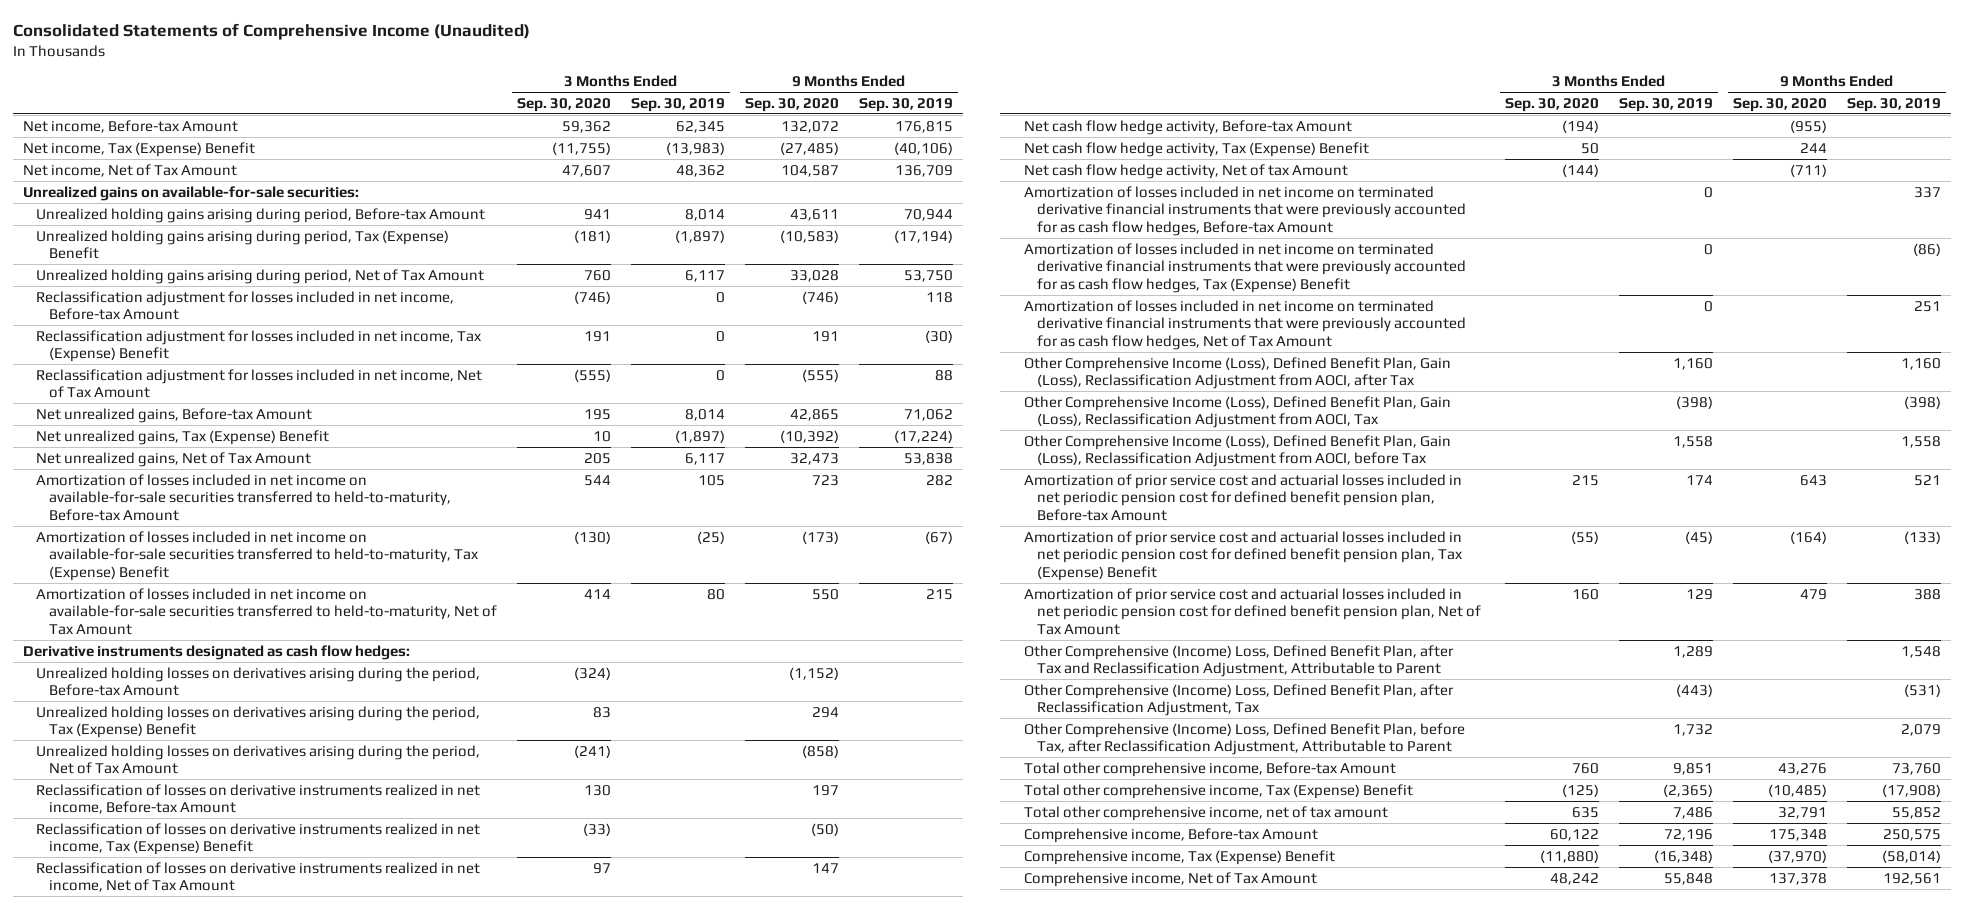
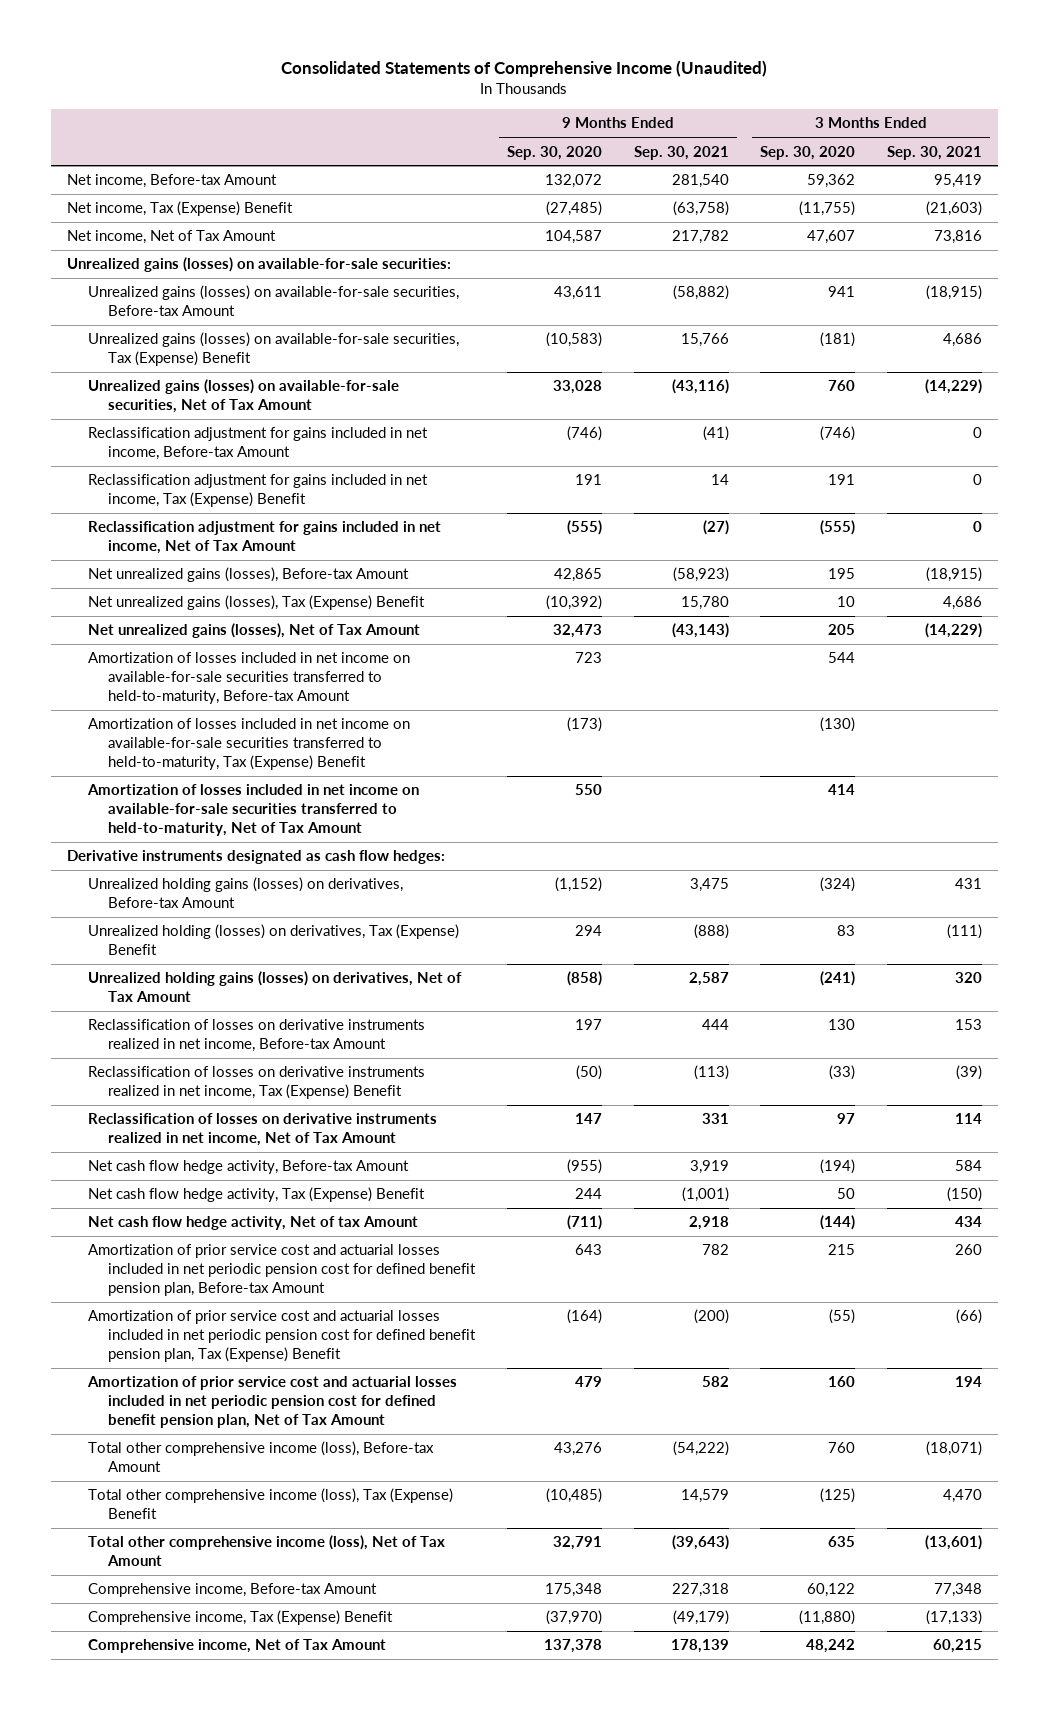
[631,97,726,112] Sep. 30, 2019 -> none
[859,97,954,112] Sep. 30, 2019 -> none
none -> [633,145,729,160] Sep. 30, 2021
none -> [886,145,982,160] Sep. 30, 2021
[22,185,359,201] Unrealized gains on available-for-sale securities: -> [66,257,451,273] Unrealized gains (losses) on available-for-sale securities:
[35,207,485,223] Unrealized holding gains arising during period, Before-tax Amount -> [87,285,459,317] Unrealized gains (losses) on available-for-sale securities, Before-tax Amount
[35,229,449,260] Unrealized holding gains arising during period, Tax (Expense) Benefit -> [87,332,459,367] Unrealized gains (losses) on available-for-sale securities, Tax (Expense) Benefit
[35,268,484,284] Unrealized holding gains arising during period, Net of Tax Amount -> [87,379,399,414] Unrealized gains (losses) on available-for-sale securities, Net of Tax Amount
[35,290,454,321] Reclassification adjustment for losses included in net income, Before-tax Amount -> [87,427,428,461] Reclassification adjustment for gains included in net income, Before-tax Amount
[35,329,482,363] Reclassification adjustment for losses included in net income, Tax (Expense) Benefit -> [87,474,428,508] Reclassification adjustment for gains included in net income, Tax (Expense) Benefit
[35,368,482,399] Reclassification adjustment for losses included in net income, Net of Tax Amount -> [87,521,441,555] Reclassification adjustment for gains included in net income, Net of Tax Amount
[35,407,312,423] Net unrealized gains, Before-tax Amount -> [87,567,409,583] Net unrealized gains (losses), Before-tax Amount
[35,429,329,445] Net unrealized gains, Tax (Expense) Benefit -> [87,595,425,611] Net unrealized gains (losses), Tax (Expense) Benefit
[35,451,311,467] Net unrealized gains, Net of Tax Amount -> [87,623,420,639] Net unrealized gains (losses), Net of Tax Amount
[35,666,480,697] Unrealized holding losses on derivatives arising during the period, Before-tax Amount -> [87,877,403,909] Unrealized holding gains (losses) on derivatives, Before-tax Amount
[35,705,480,739] Unrealized holding losses on derivatives arising during the period, Tax (Expense) Benefit -> [87,924,459,956] Unrealized holding (losses) on derivatives, Tax (Expense) Benefit
[35,744,480,775] Unrealized holding losses on derivatives arising during the period, Net of Tax Amount -> [87,971,462,1003] Unrealized holding gains (losses) on derivatives, Net of Tax Amount
[1023,185,1466,236] Amortization of losses included in net income on terminated derivative financial instruments that were previously accounted for as cash flow hedges, Before-tax Amount -> none
[1023,242,1466,293] Amortization of losses included in net income on terminated derivative financial instruments that were previously accounted for as cash flow hedges, Tax (Expense) Benefit -> none
[1023,299,1466,350] Amortization of losses included in net income on terminated derivative financial instruments that were previously accounted for as cash flow hedges, Net of Tax Amount -> none
[1023,356,1451,390] Other Comprehensive Income (Loss), Defined Benefit Plan, Gain (Loss), Reclassification Adjustment from AOCI, after Tax -> none
[1023,395,1451,429] Other Comprehensive Income (Loss), Defined Benefit Plan, Gain (Loss), Reclassification Adjustment from AOCI, Tax -> none
[1023,434,1451,468] Other Comprehensive Income (Loss), Defined Benefit Plan, Gain (Loss), Reclassification Adjustment from AOCI, before Tax -> none
[1023,644,1454,678] Other Comprehensive (Income) Loss, Defined Benefit Plan, after Tax and Reclassification Adjustment, Attributable to Parent -> none
[1023,683,1454,717] Other Comprehensive (Income) Loss, Defined Benefit Plan, after Reclassification Adjustment, Tax -> none
[1023,722,1465,756] Other Comprehensive (Income) Loss, Defined Benefit Plan, before Tax, after Reclassification Adjustment, Attributable to Parent -> none
[1023,761,1396,777] Total other comprehensive income, Before-tax Amount -> [87,1441,434,1473] Total other comprehensive income (loss), Before-tax Amount
[1023,783,1413,799] Total other comprehensive income, Tax (Expense) Benefit -> [87,1488,453,1520] Total other comprehensive income (loss), Tax (Expense) Benefit
[1023,805,1388,821] Total other comprehensive income, net of tax amount -> [87,1535,445,1567] Total other comprehensive income (loss), Net of Tax Amount

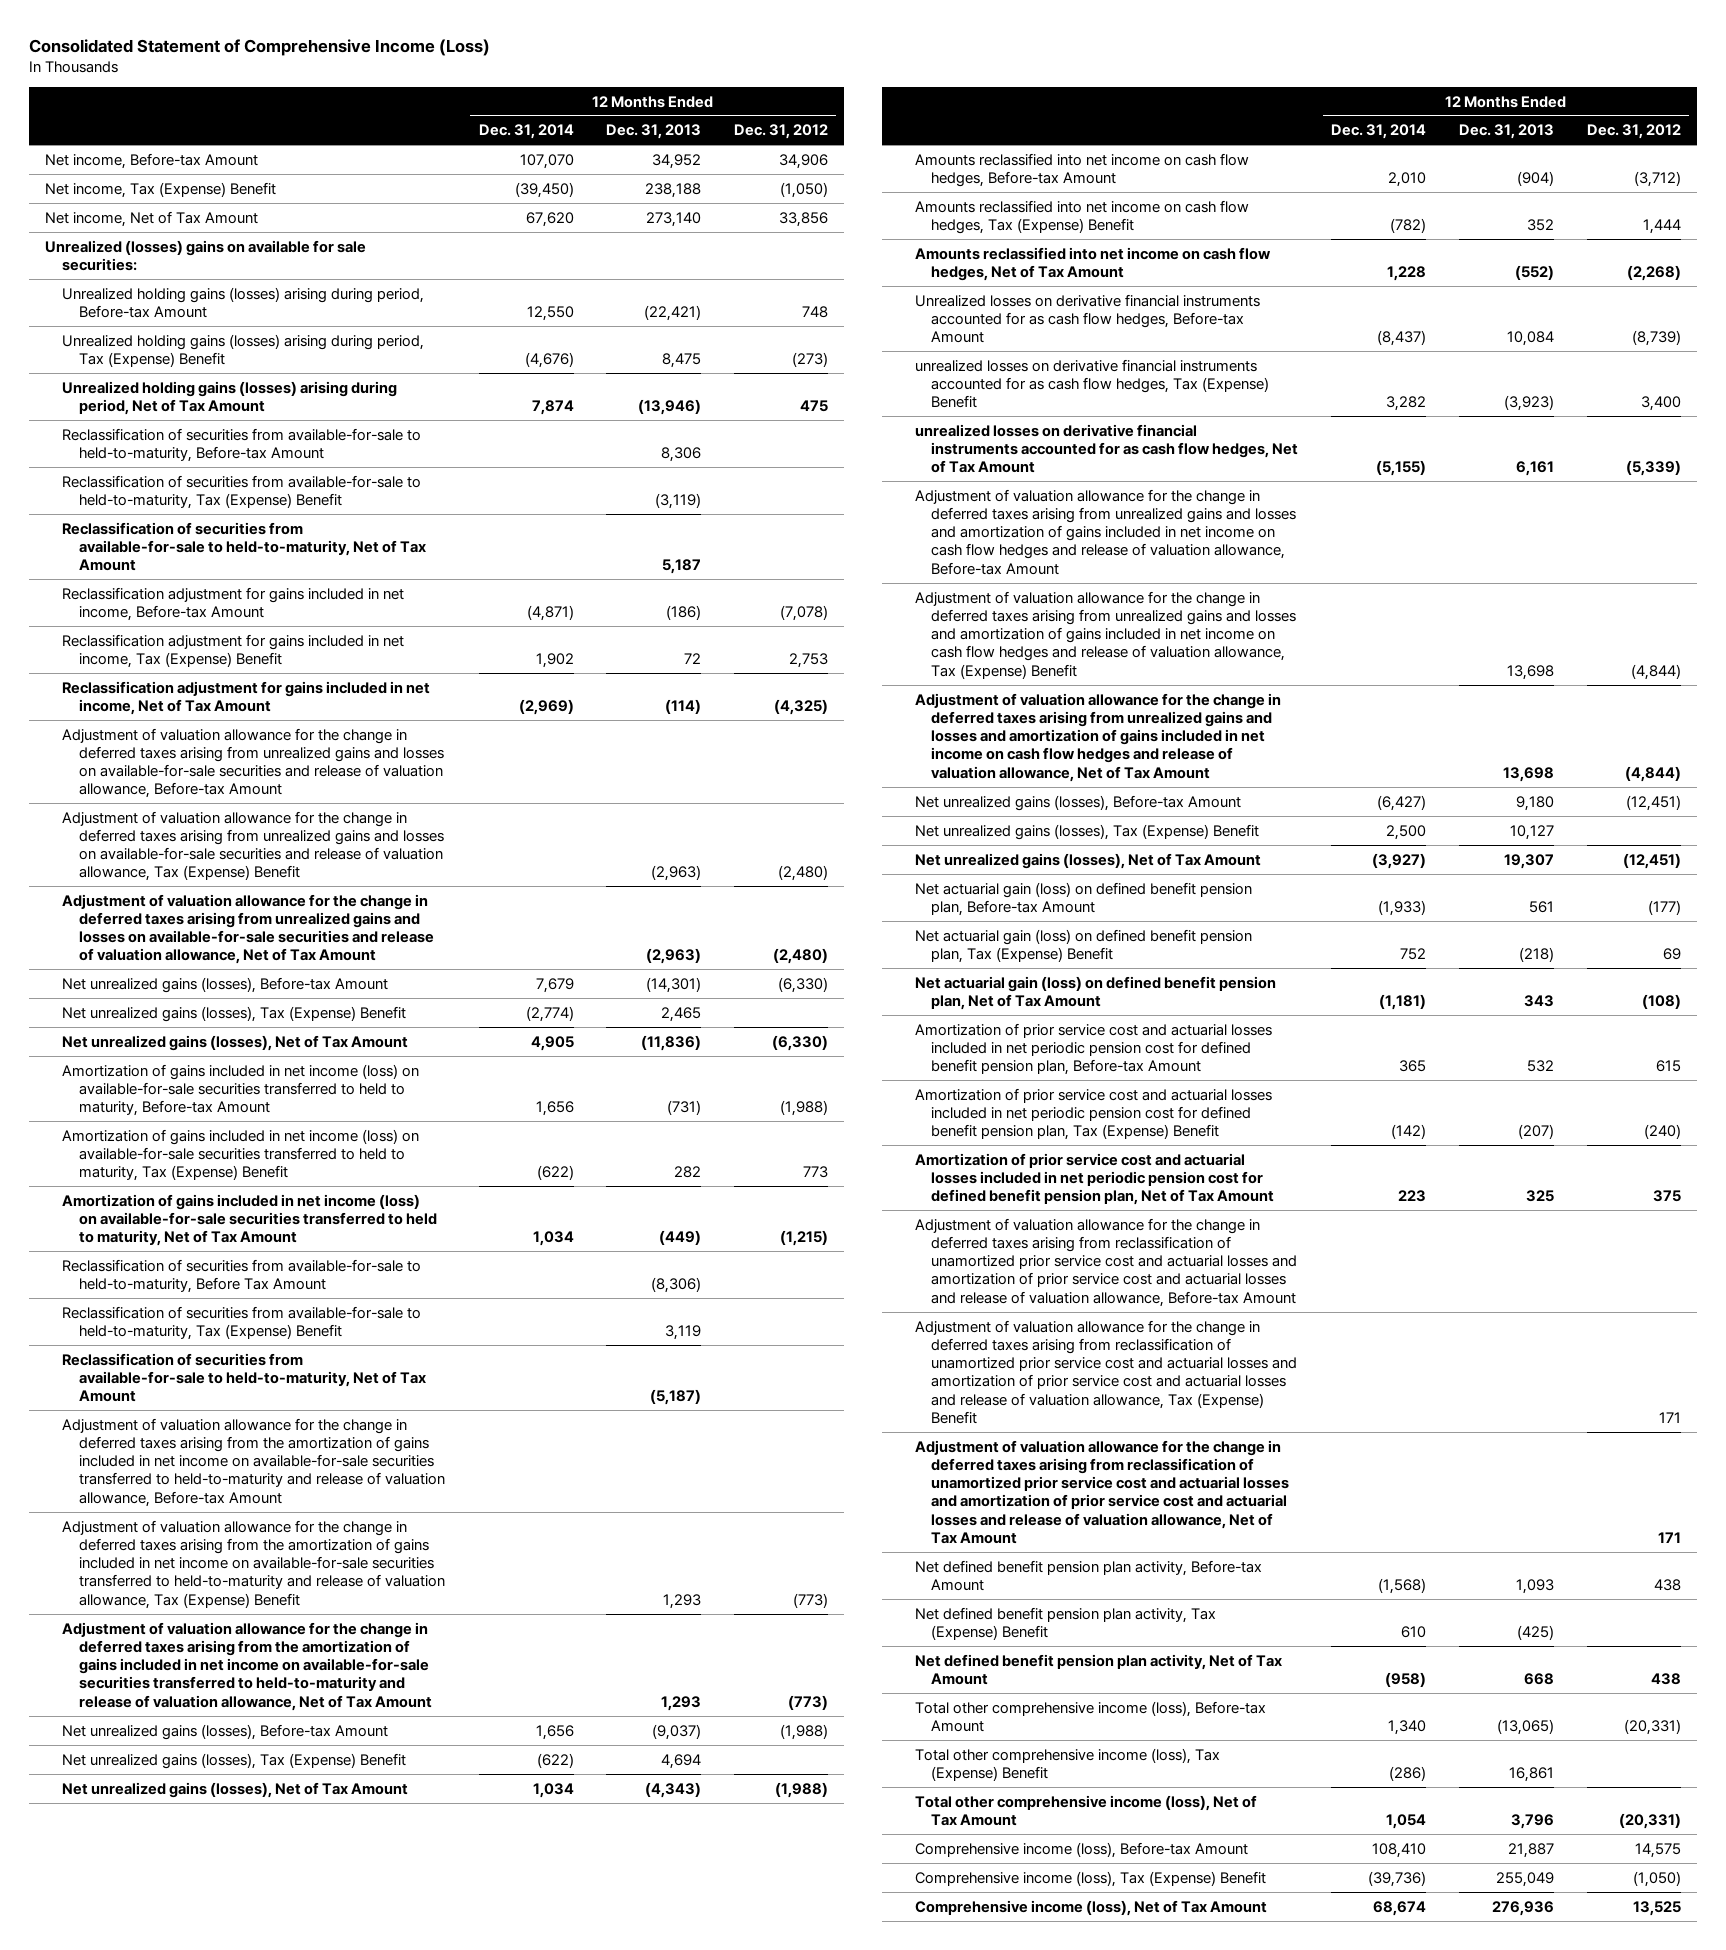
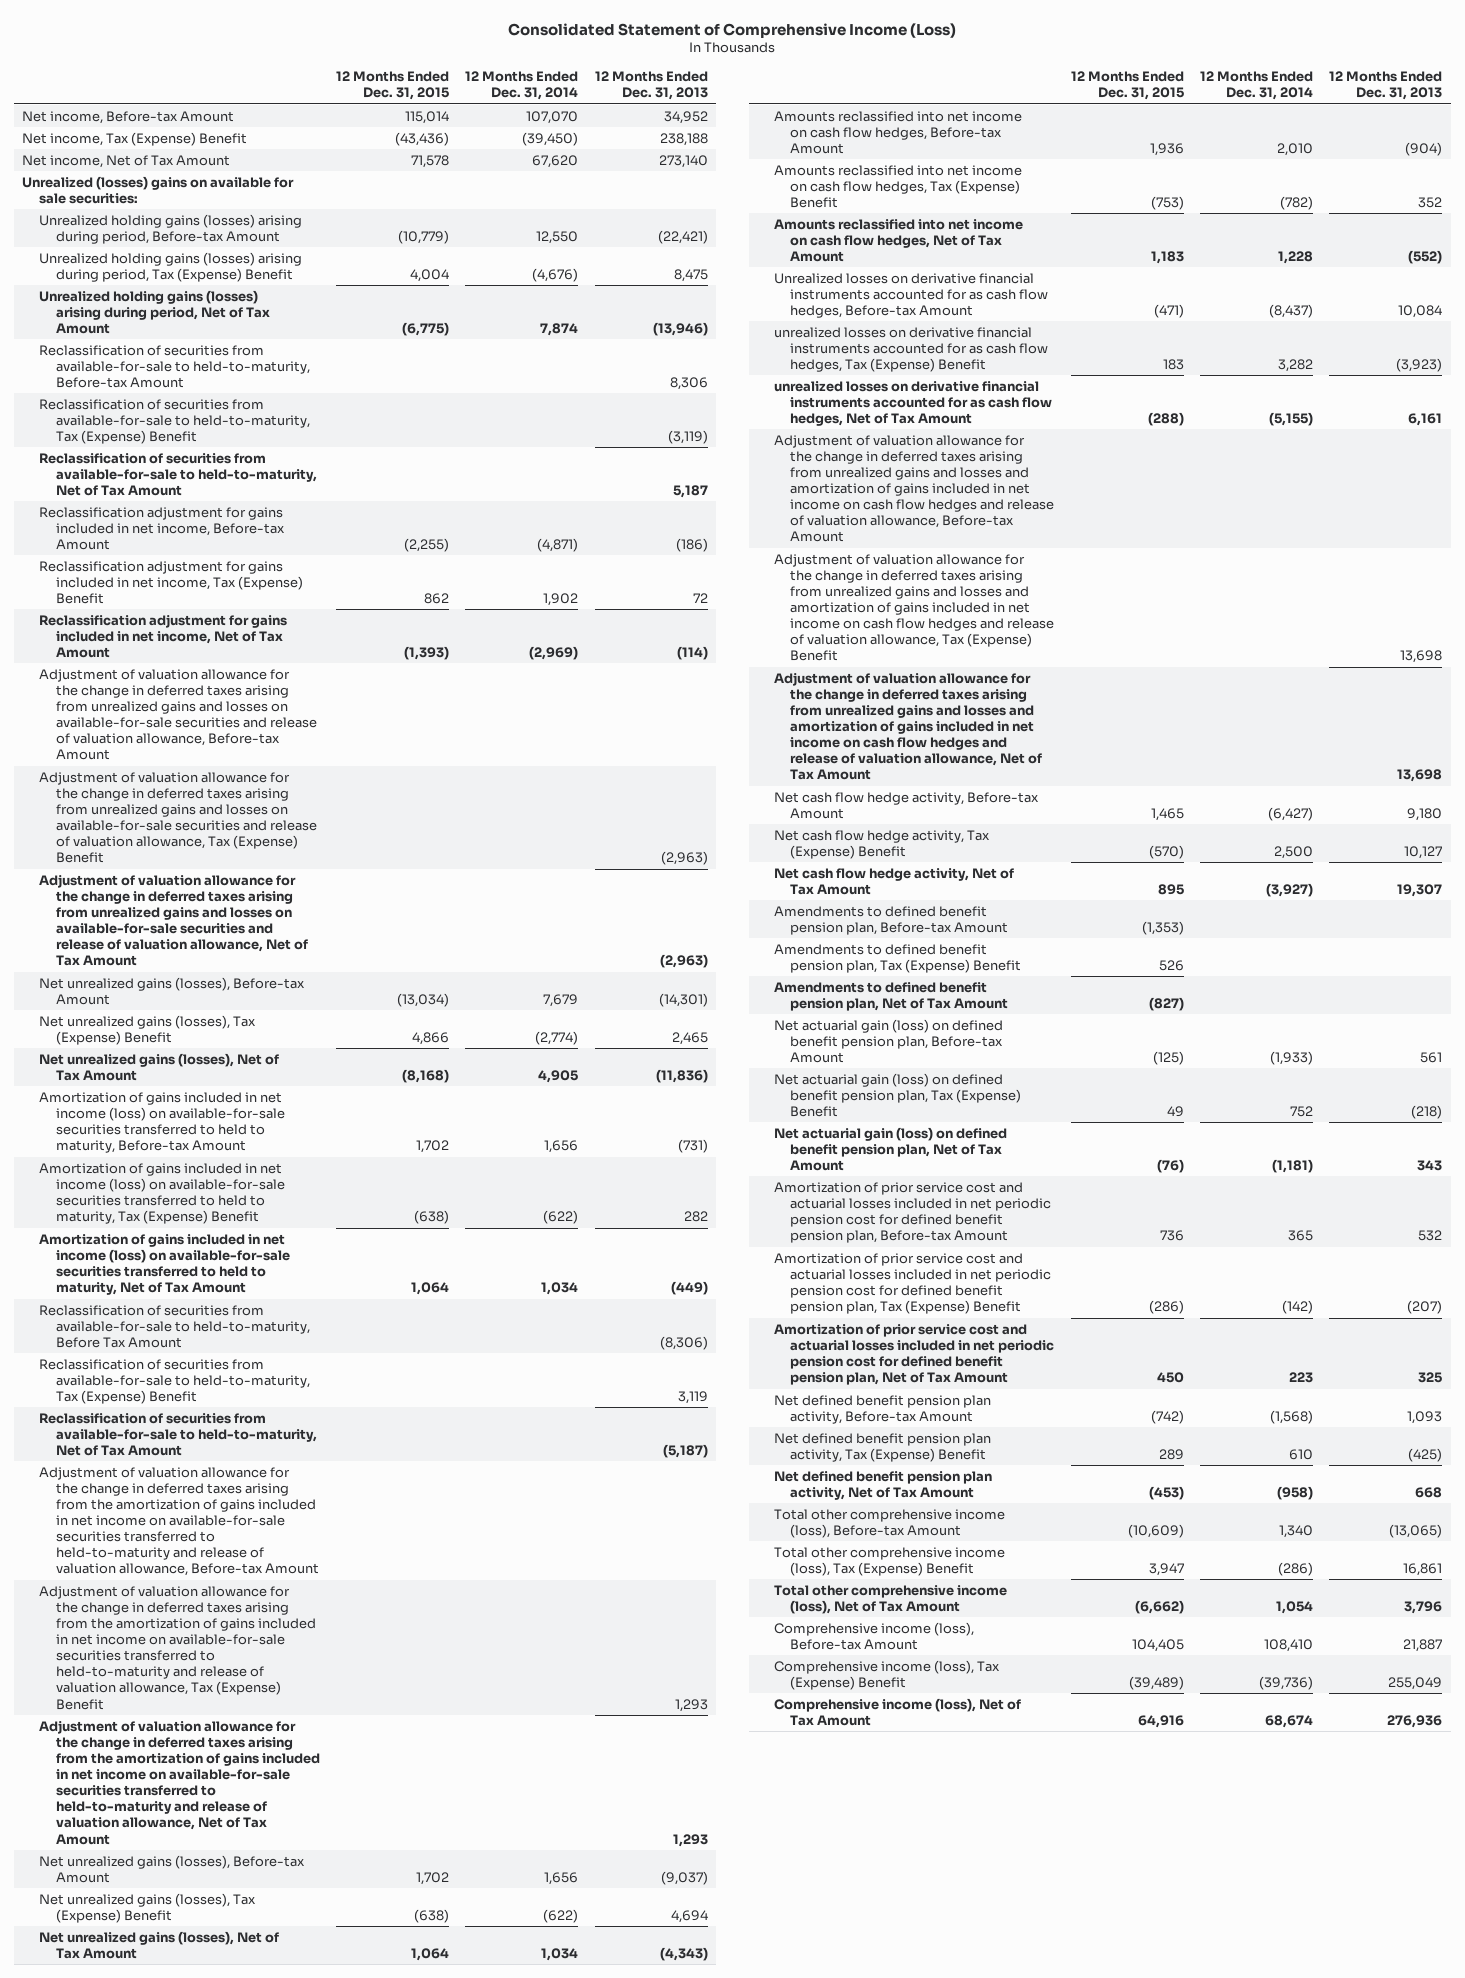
[734,124,829,140] Dec. 31, 2012 -> none
none -> [336,71,450,101] 12 Months Ended Dec. 31, 2015
[914,794,1241,811] Net unrealized gains (losses), Before-tax Amount -> [773,791,1039,820] Net cash flow hedge activity, Before-tax Amount
[914,823,1259,840] Net unrealized gains (losses), Tax (Expense) Benefit -> [773,829,990,860] Net cash flow hedge activity, Tax (Expense) Benefit
[914,852,1261,869] Net unrealized gains (losses), Net of Tax Amount -> [773,867,1014,896] Net cash flow hedge activity, Net of Tax Amount
none -> [773,905,1009,936] Amendments to defined benefit pension plan, Before-tax Amount
none -> [773,943,1022,974] Amendments to defined benefit pension plan, Tax (Expense) Benefit
none -> [773,981,1009,1012] Amendments to defined benefit pension plan, Net of Tax Amount
[914,1217,1298,1307] Adjustment of valuation allowance for the change in deferred taxes arising from reclassification of unamortized prior service cost and actuarial losses and amortization of prior service cost and actuarial losses and release of valuation allowance, Before-tax Amount -> none
[914,1319,1298,1424] Adjustment of valuation allowance for the change in deferred taxes arising from reclassification of unamortized prior service cost and actuarial losses and amortization of prior service cost and actuarial losses and release of valuation allowance, Tax (Expense) Benefit -> none
[914,1439,1290,1544] Adjustment of valuation allowance for the change in deferred taxes arising from reclassification of unamortized prior service cost and actuarial losses and amortization of prior service cost and actuarial losses and release of valuation allowance, Net of Tax Amount -> none

